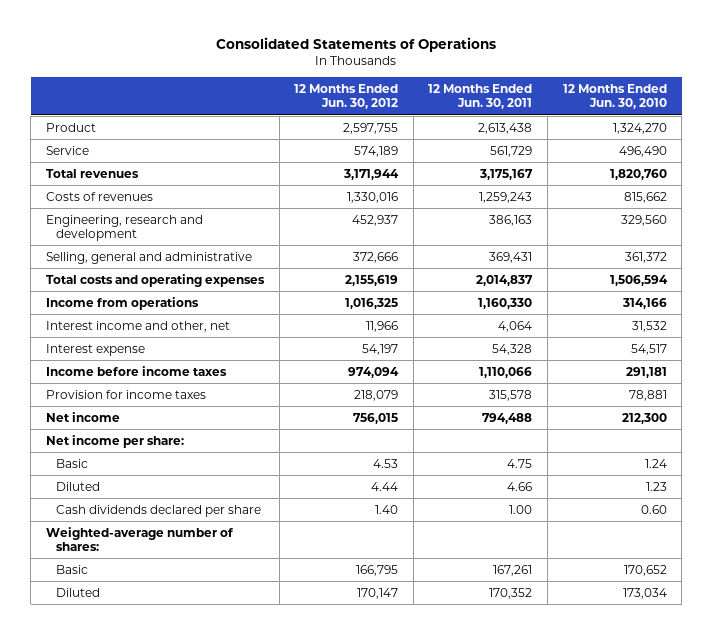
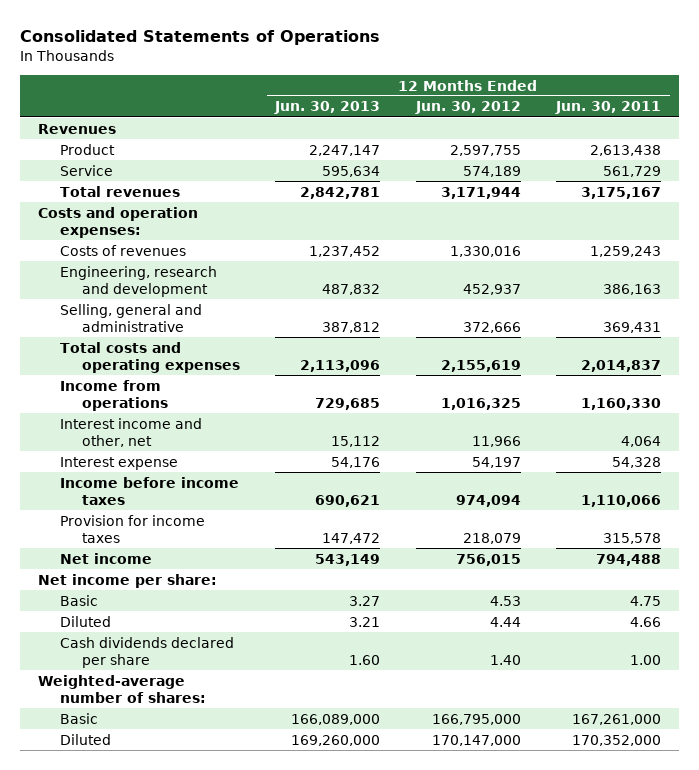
[562,84,667,110] 12 Months Ended Jun. 30, 2010 -> none
none -> [274,101,381,115] Jun. 30, 2013
none -> [37,123,116,134] Revenues
none -> [37,206,198,238] Costs and operation expenses:
[356,564,399,576] 166,795 -> [431,713,521,725] 166,795,000
[493,564,533,576] 167,261 -> [572,713,662,725] 167,261,000
[357,587,399,599] 170,147 -> [431,734,521,746] 170,147,000
[489,587,533,599] 170,352 -> [572,734,662,746] 170,352,000

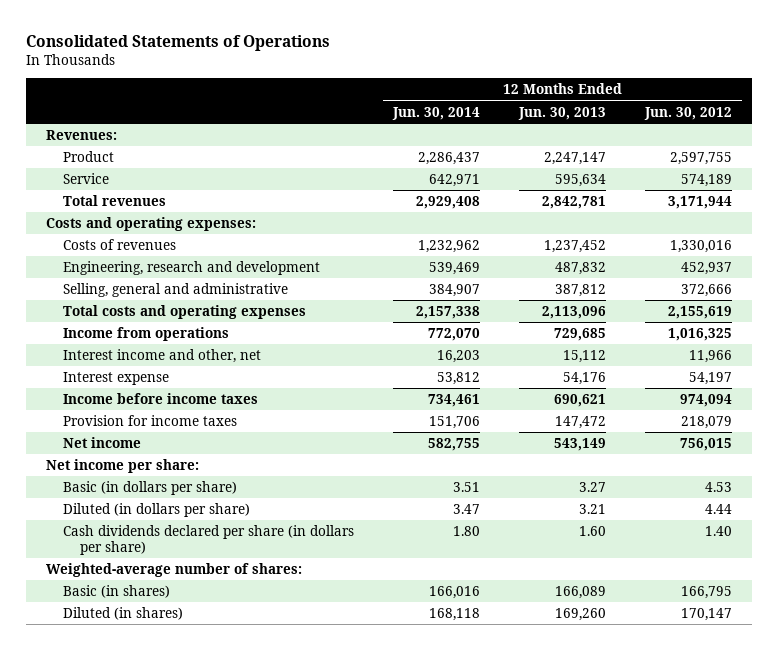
[555,101,662,115] Jun. 30, 2011 -> none
none -> [391,106,480,120] Jun. 30, 2014
[37,123,116,134] Revenues -> [45,130,117,141] Revenues:
[37,206,198,238] Costs and operation expenses: -> [45,217,256,232] Costs and operating expenses:
[59,594,98,606] Basic -> [62,481,237,496] Basic (in dollars per share)
[59,615,111,627] Diluted -> [62,503,250,518] Diluted (in dollars per share)
[59,636,234,668] Cash dividends declared per share -> [62,525,354,555] Cash dividends declared per share (in dollars per share)
[59,712,98,724] Basic -> [62,585,170,599] Basic (in shares)
[291,713,381,725] 166,089,000 -> [555,586,607,600] 166,089
[431,713,521,725] 166,795,000 -> [681,586,733,600] 166,795
[59,733,111,745] Diluted -> [62,607,183,621] Diluted (in shares)
[291,734,381,746] 169,260,000 -> [555,608,607,622] 169,260
[431,734,521,746] 170,147,000 -> [681,608,733,622] 170,147

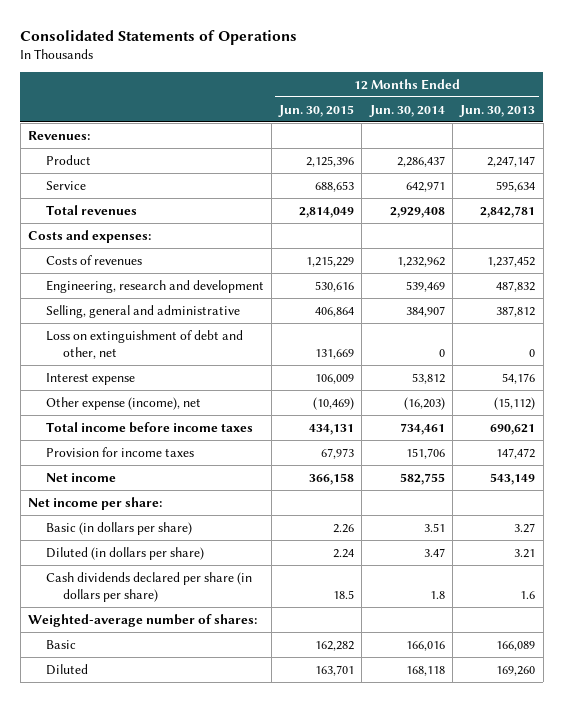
[644,106,733,120] Jun. 30, 2012 -> none
none -> [278,104,355,117] Jun. 30, 2015
[45,217,256,232] Costs and operating expenses: -> [27,229,151,243] Costs and expenses:
[62,305,306,320] Total costs and operating expenses -> none
[62,327,229,342] Income from operations -> none
[62,349,261,364] Interest income and other, net -> none
none -> [45,329,243,359] Loss on extinguishment of debt and other, net
none -> [45,396,201,410] Other expense (income), net
[62,393,258,405] Income before income taxes -> [45,421,253,433] Total income before income taxes
[452,526,480,537] 1.80 -> [429,590,445,599] 1.8
[579,526,607,537] 1.60 -> [520,590,536,599] 1.6
[62,585,170,599] Basic (in shares) -> [45,639,76,649] Basic
[62,607,183,621] Diluted (in shares) -> [45,663,88,675] Diluted

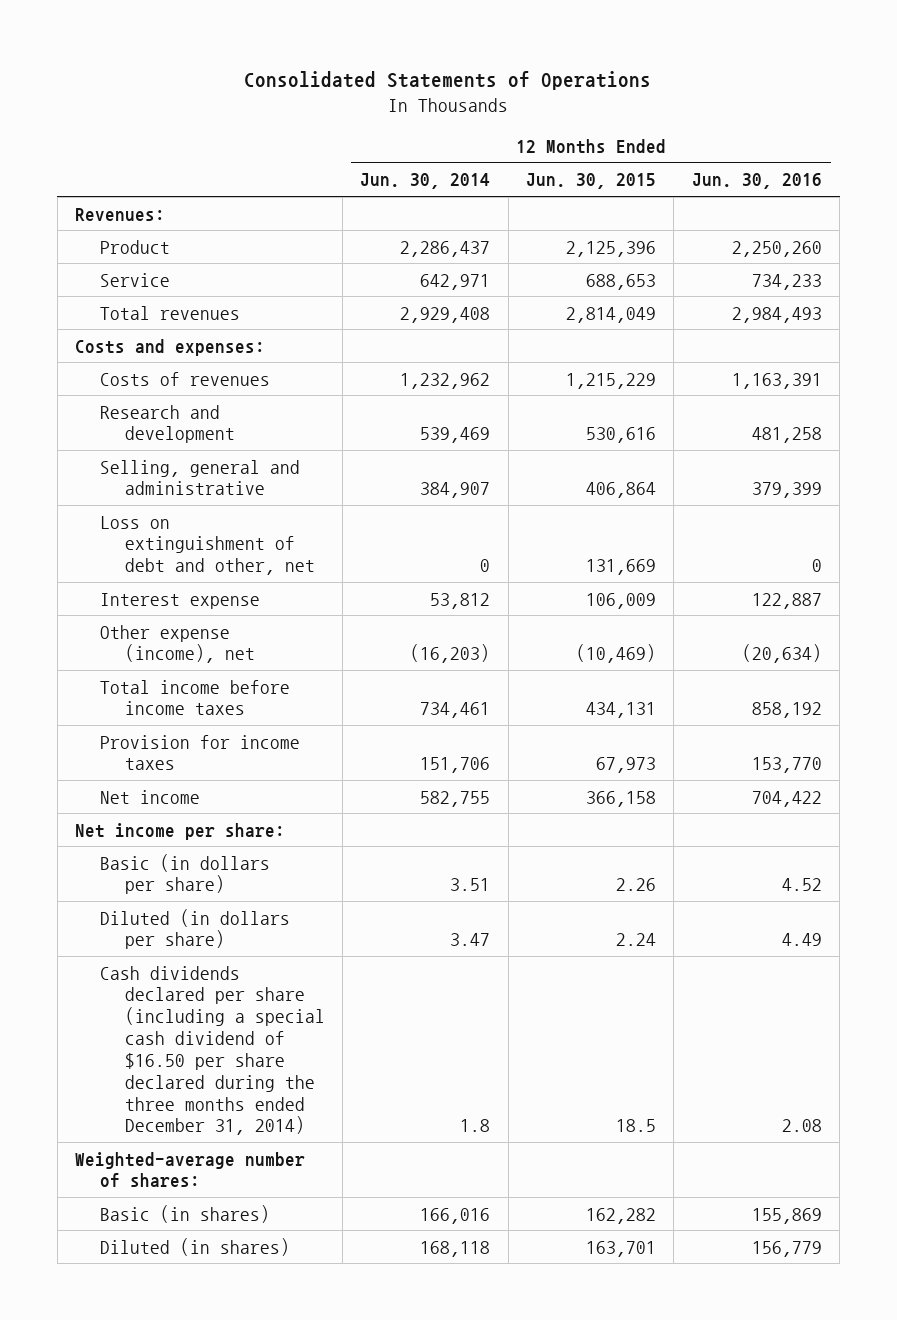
[459,104,536,117] Jun. 30, 2013 -> none
none -> [691,173,822,190] Jun. 30, 2016
[45,279,264,293] Engineering, research and development -> [99,404,235,444] Research and development
[45,571,252,602] Cash dividends declared per share (in dollars per share) -> [99,965,325,1136] Cash dividends declared per share (including a special cash dividend of $16.50 per share declared during the three months ended December 31, 2014)
[45,639,76,649] Basic -> [99,1204,270,1223] Basic (in shares)
[45,663,88,675] Diluted -> [99,1237,290,1256] Diluted (in shares)

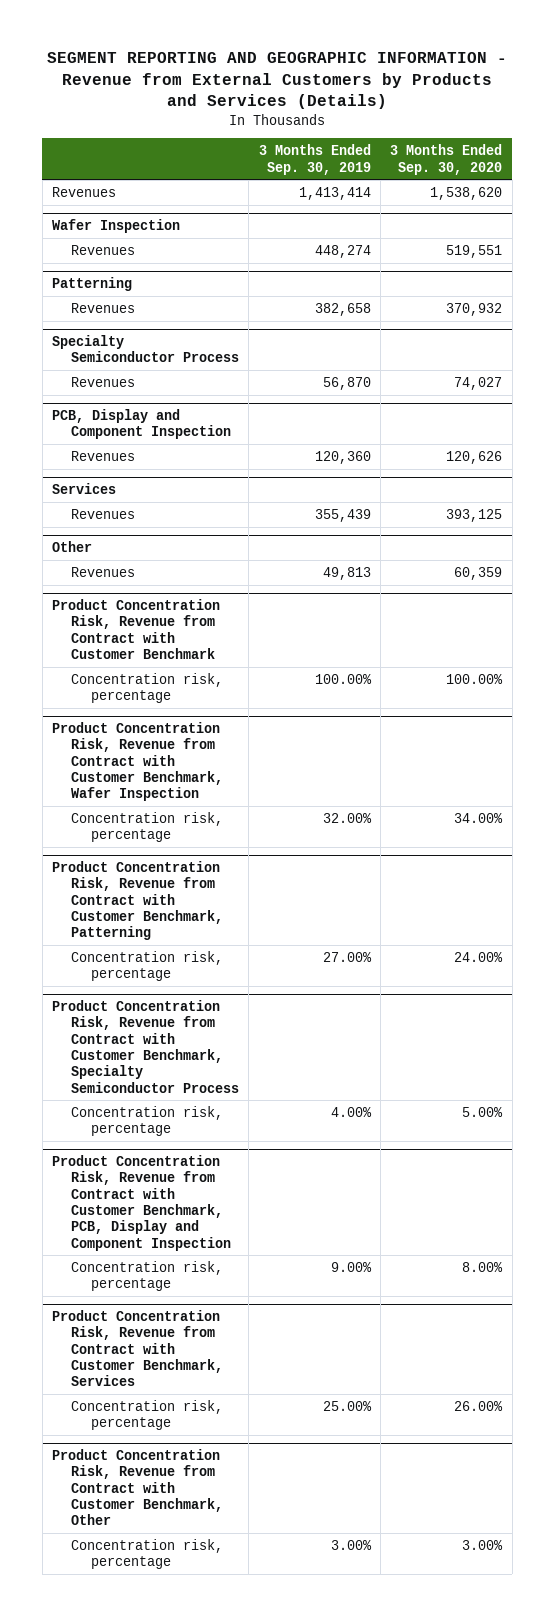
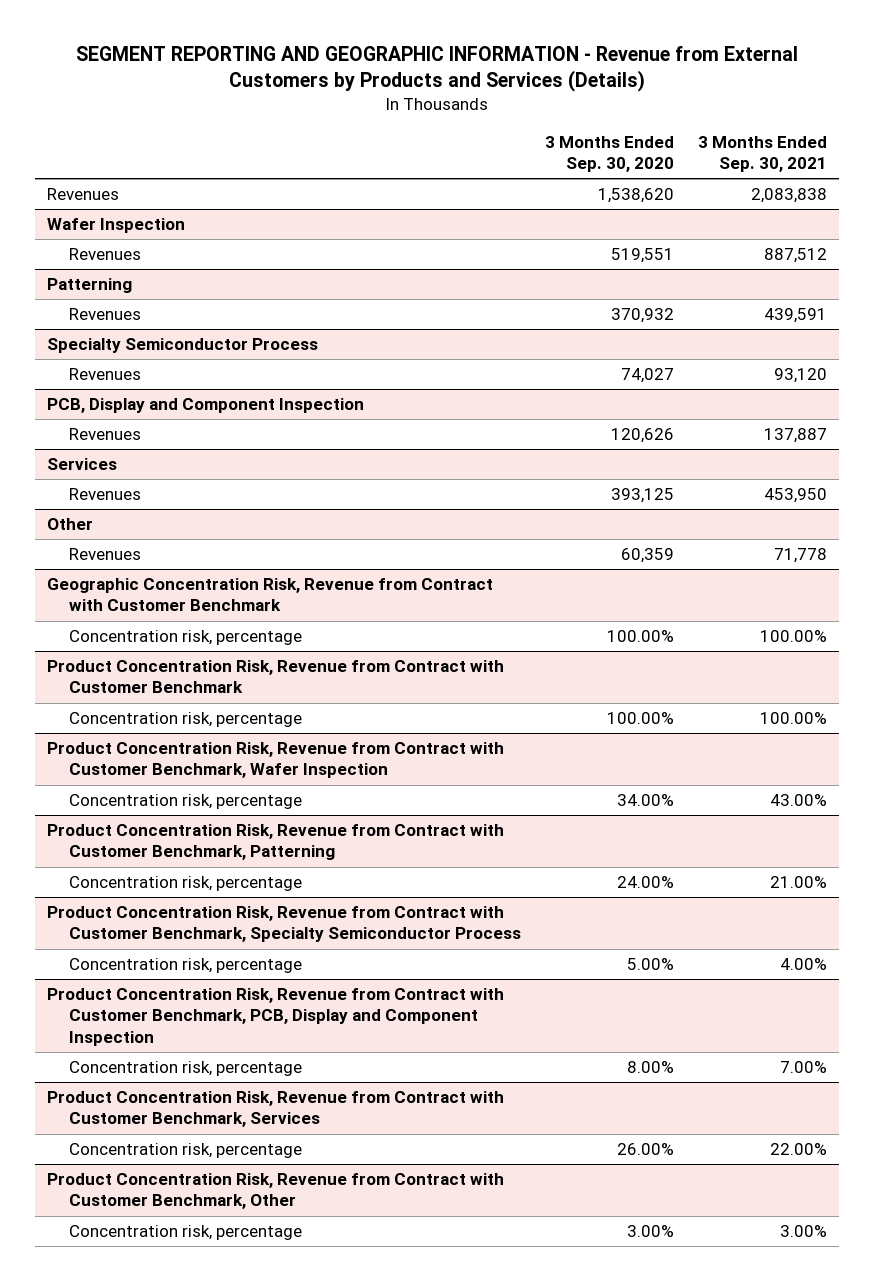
[258,144,371,175] 3 Months Ended Sep. 30, 2019 -> none
none -> [697,135,827,172] 3 Months Ended Sep. 30, 2021
none -> [46,578,493,612] Geographic Concentration Risk, Revenue from Contract with Customer Benchmark
none -> [68,630,302,646] Concentration risk, percentage

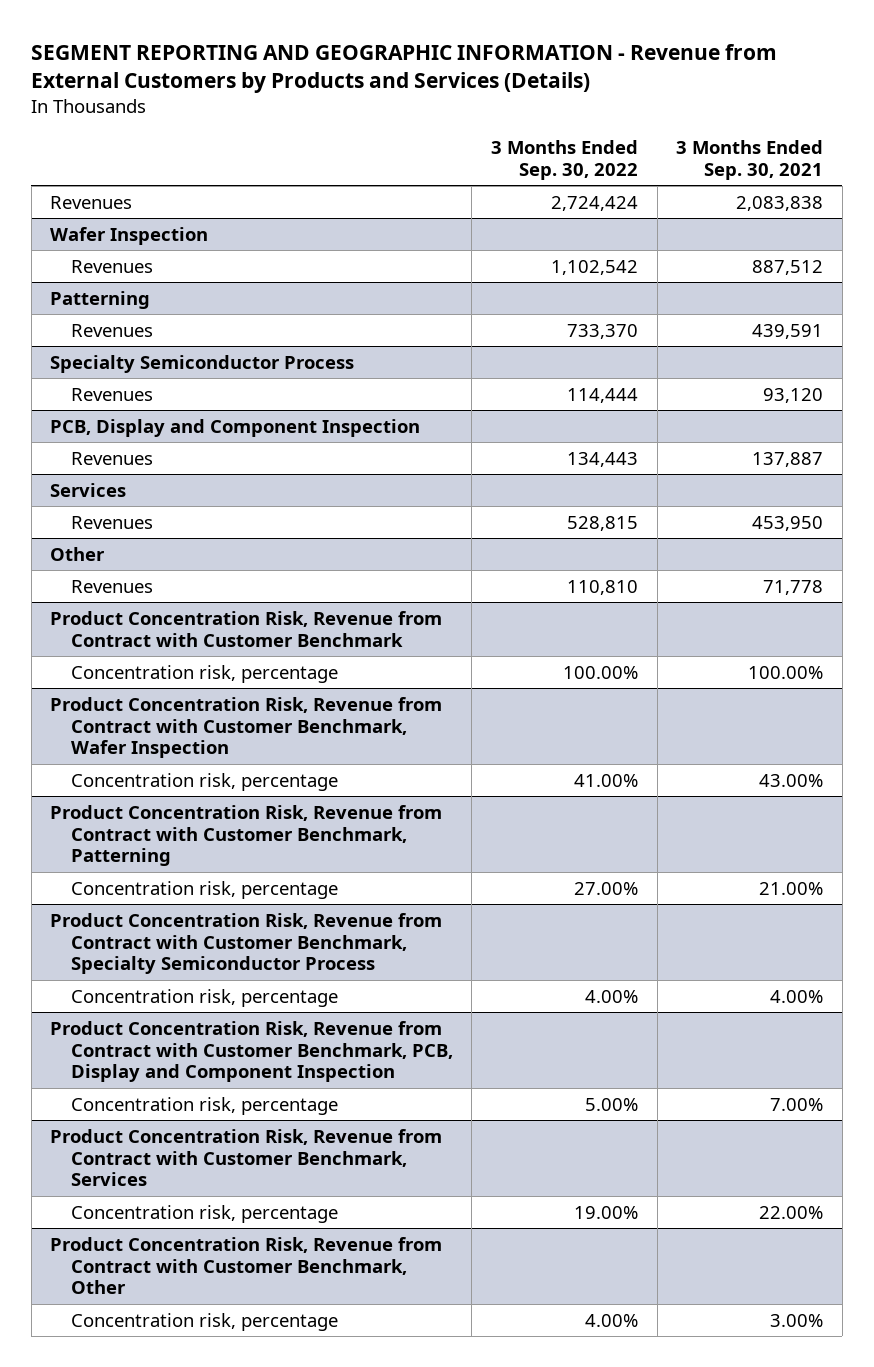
[544,135,674,172] 3 Months Ended Sep. 30, 2020 -> none
none -> [490,139,638,180] 3 Months Ended Sep. 30, 2022
[46,578,493,612] Geographic Concentration Risk, Revenue from Contract with Customer Benchmark -> none
[68,630,302,646] Concentration risk, percentage -> none

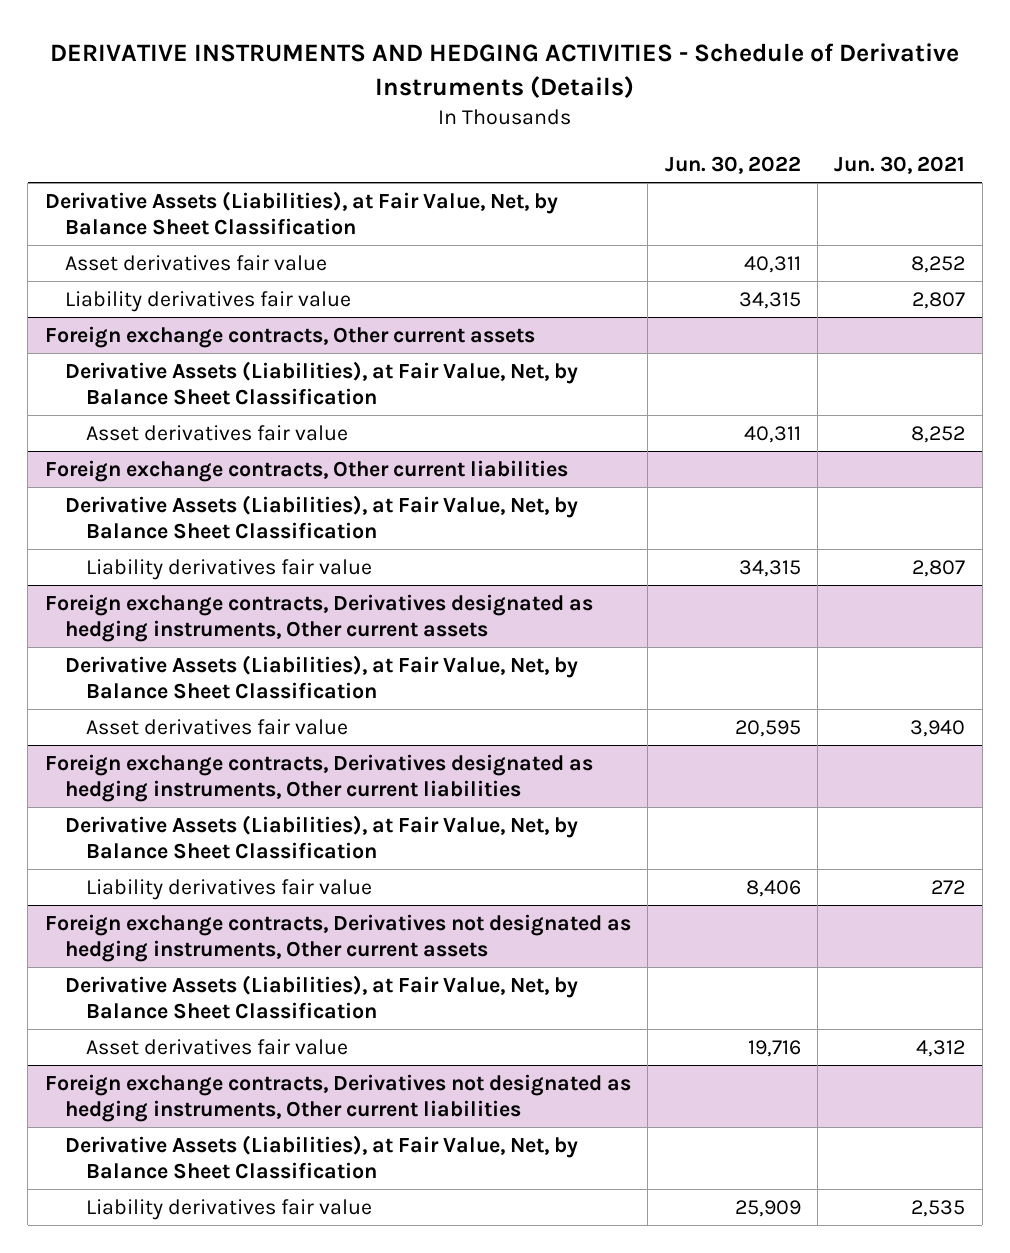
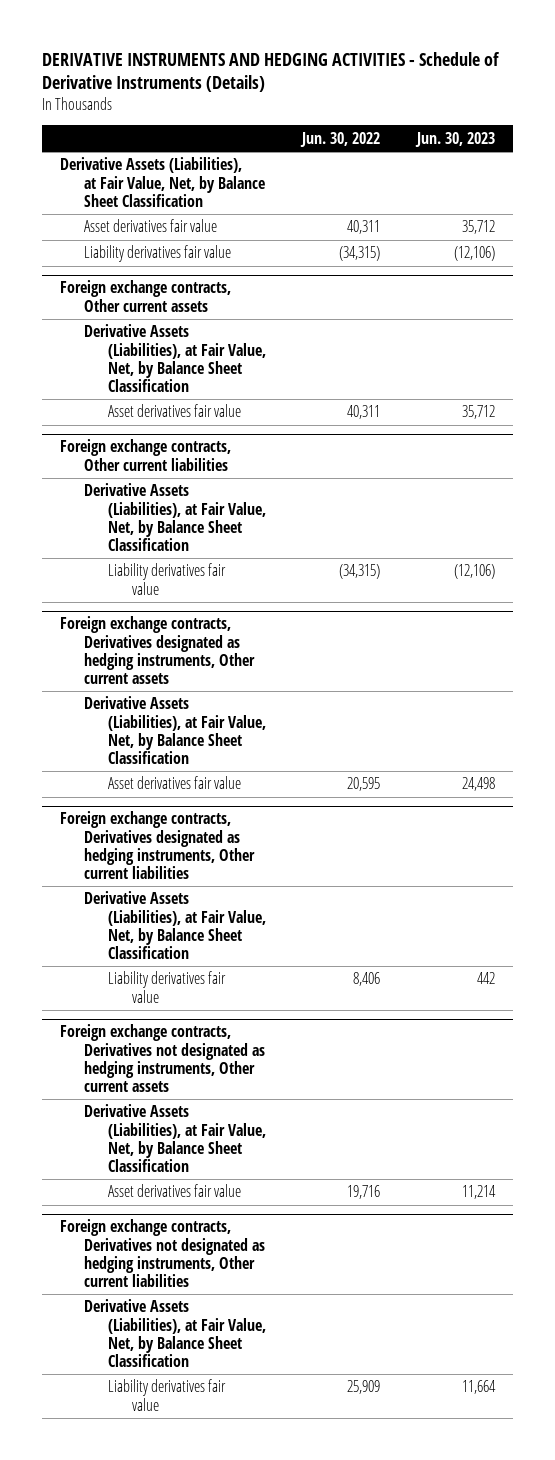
[834,155,966,174] Jun. 30, 2021 -> none
none -> [414,131,495,147] Jun. 30, 2023
[738,291,801,309] 34,315 -> [339,246,381,262] (34,315)
[738,559,801,577] 34,315 -> [339,564,381,580] (34,315)

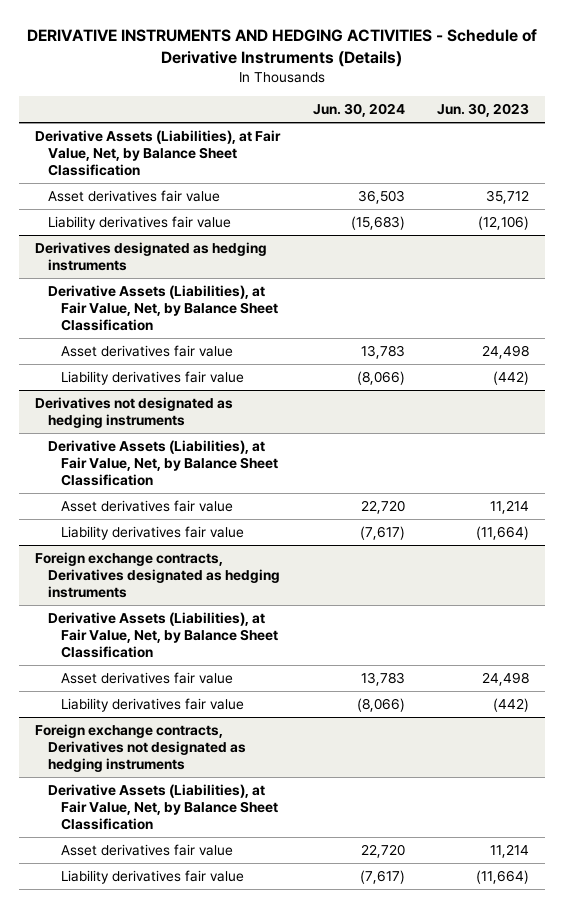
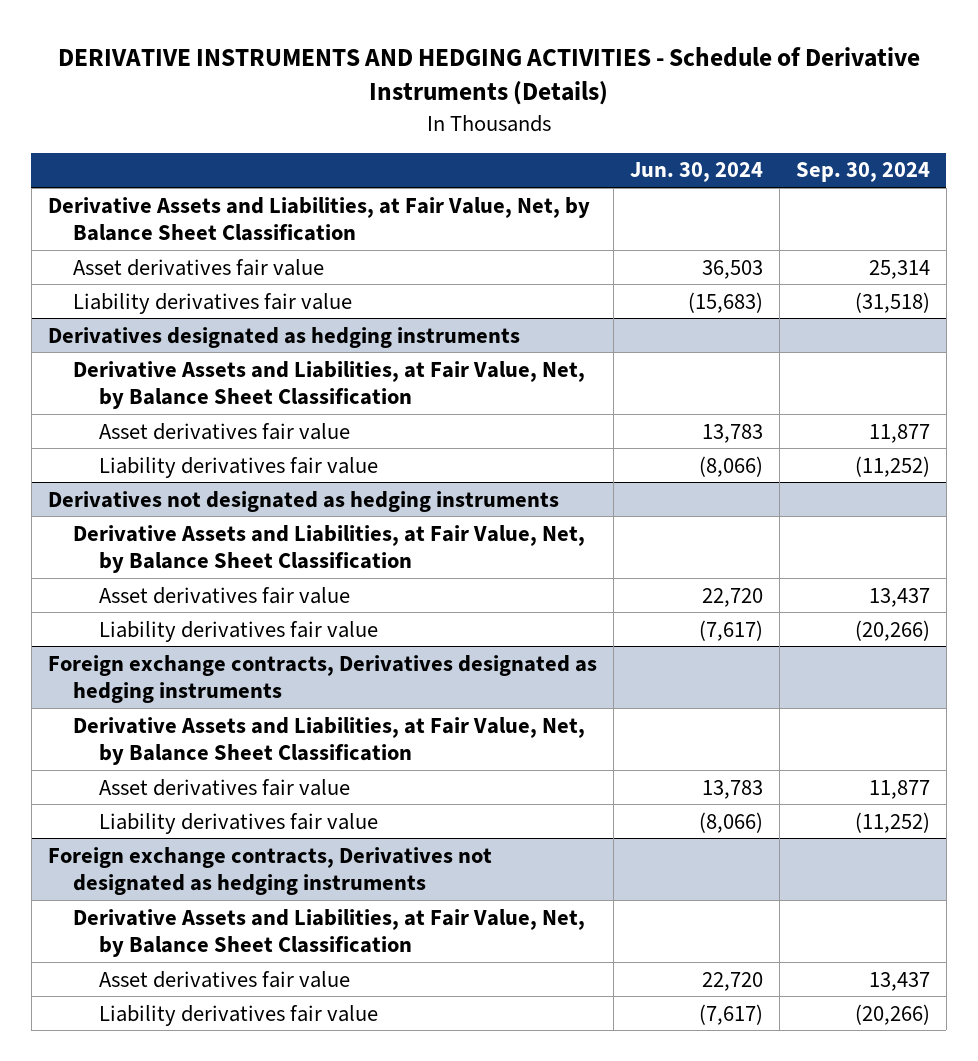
[437,103,530,118] Jun. 30, 2023 -> none
none -> [795,162,930,183] Sep. 30, 2024
[35,130,282,176] Derivative Assets (Liabilities), at Fair Value, Net, by Balance Sheet Classification -> [47,196,590,242] Derivative Assets and Liabilities, at Fair Value, Net, by Balance Sheet Classification
[48,285,279,331] Derivative Assets (Liabilities), at Fair Value, Net, by Balance Sheet Classification -> [73,360,586,410] Derivative Assets and Liabilities, at Fair Value, Net, by Balance Sheet Classification
[48,440,279,486] Derivative Assets (Liabilities), at Fair Value, Net, by Balance Sheet Classification -> [73,524,586,574] Derivative Assets and Liabilities, at Fair Value, Net, by Balance Sheet Classification
[48,612,279,658] Derivative Assets (Liabilities), at Fair Value, Net, by Balance Sheet Classification -> [73,716,586,766] Derivative Assets and Liabilities, at Fair Value, Net, by Balance Sheet Classification
[48,784,279,830] Derivative Assets (Liabilities), at Fair Value, Net, by Balance Sheet Classification -> [73,908,586,958] Derivative Assets and Liabilities, at Fair Value, Net, by Balance Sheet Classification

